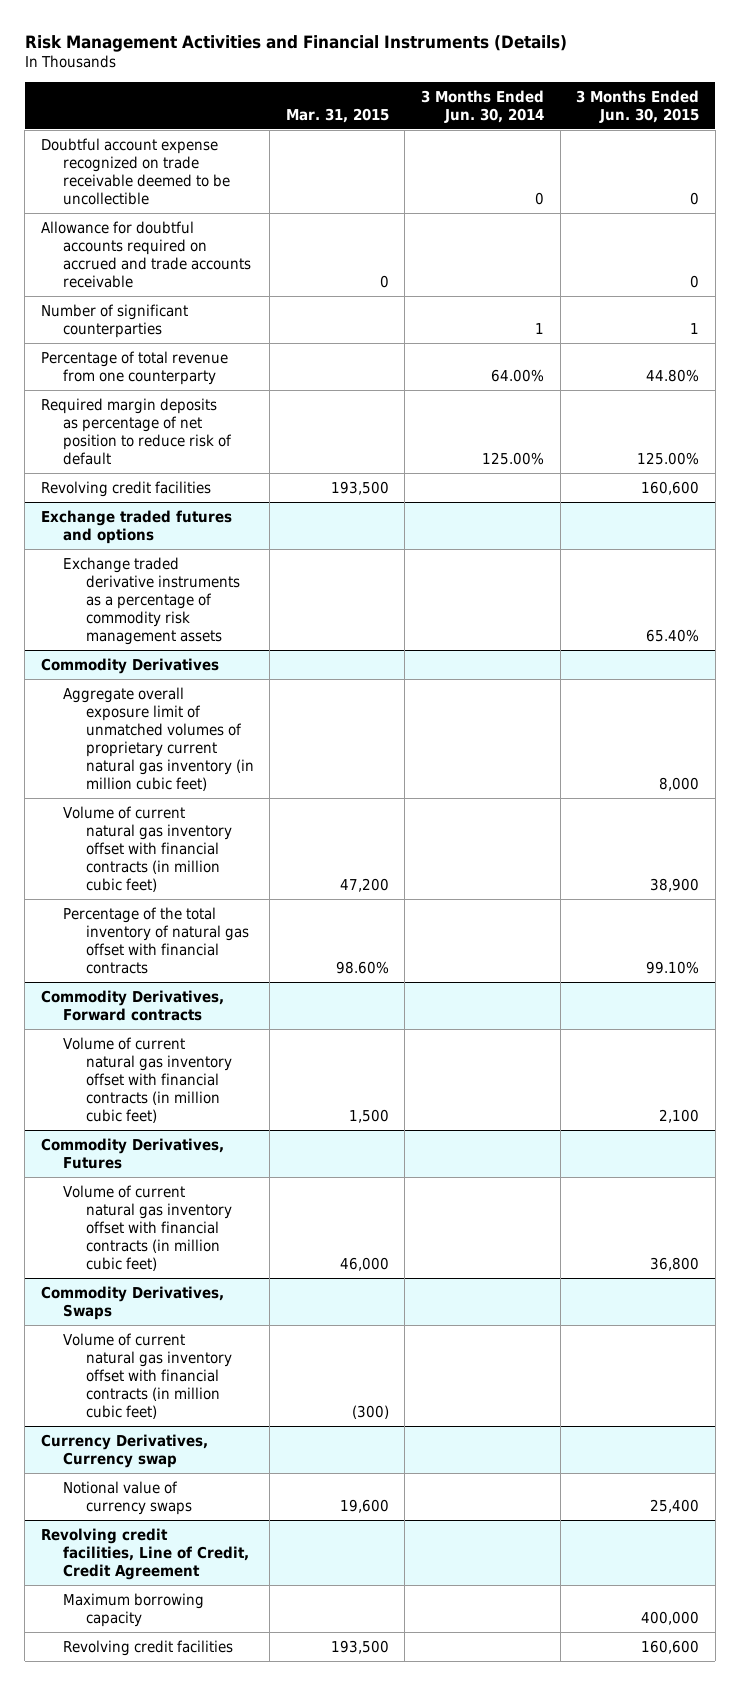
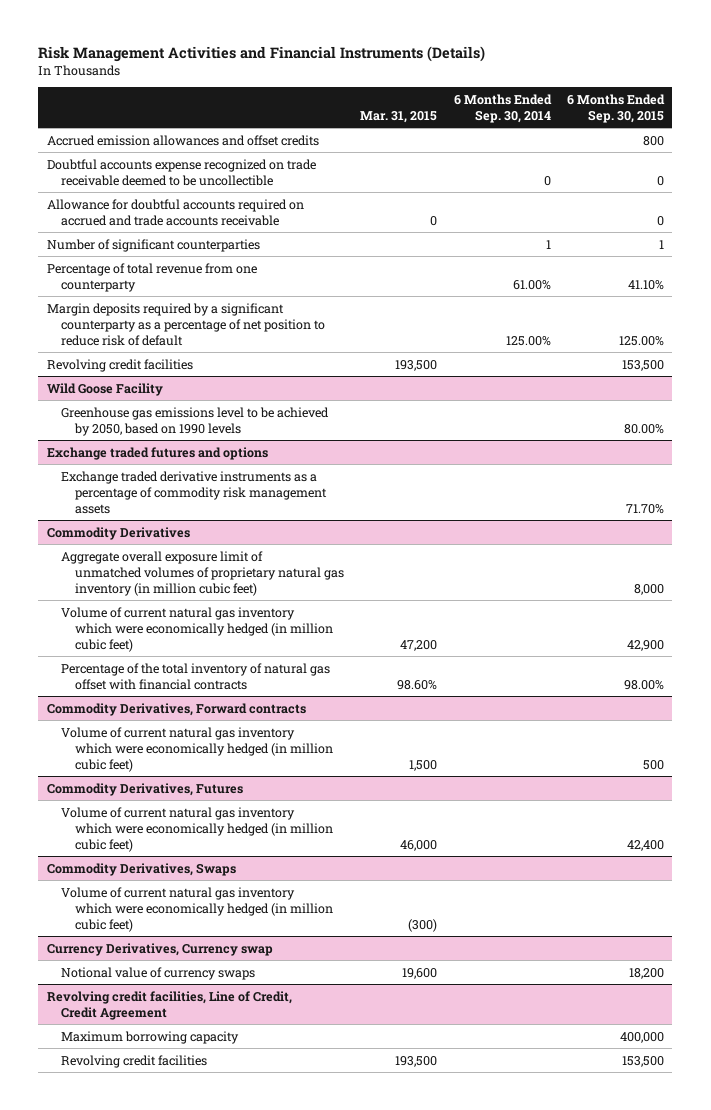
[420,89,544,123] 3 Months Ended Jun. 30, 2014 -> none
[576,89,700,123] 3 Months Ended Jun. 30, 2015 -> none
none -> [453,93,552,123] 6 Months Ended Sep. 30, 2014
none -> [567,93,666,123] 6 Months Ended Sep. 30, 2015
none -> [46,134,319,146] Accrued emission allowances and offset credits
[41,137,231,205] Doubtful account expense recognized on trade receivable deemed to be uncollectible -> [46,158,316,186] Doubtful accounts expense recognized on trade receivable deemed to be uncollectible
[41,397,233,465] Required margin deposits as percentage of net position to reduce risk of default -> [46,302,325,346] Margin deposits required by a significant counterparty as a percentage of net position to reduce risk of default
none -> [46,382,163,396] Wild Goose Facility
none -> [60,406,329,436] Greenhouse gas emissions level to be achieved by 2050, based on 1990 levels
[63,686,254,791] Aggregate overall exposure limit of unmatched volumes of proprietary current natural gas inventory (in million cubic feet) -> [60,550,344,596] Aggregate overall exposure limit of unmatched volumes of proprietary natural gas inventory (in million cubic feet)
[63,805,232,892] Volume of current natural gas inventory offset with financial contracts (in million cubic feet) -> [60,606,333,652] Volume of current natural gas inventory which were economically hedged (in million cubic feet)
[63,1036,232,1123] Volume of current natural gas inventory offset with financial contracts (in million cubic feet) -> [60,726,333,772] Volume of current natural gas inventory which were economically hedged (in million cubic feet)
[63,1184,232,1271] Volume of current natural gas inventory offset with financial contracts (in million cubic feet) -> [60,806,333,852] Volume of current natural gas inventory which were economically hedged (in million cubic feet)
[63,1332,232,1419] Volume of current natural gas inventory offset with financial contracts (in million cubic feet) -> [60,886,333,932] Volume of current natural gas inventory which were economically hedged (in million cubic feet)

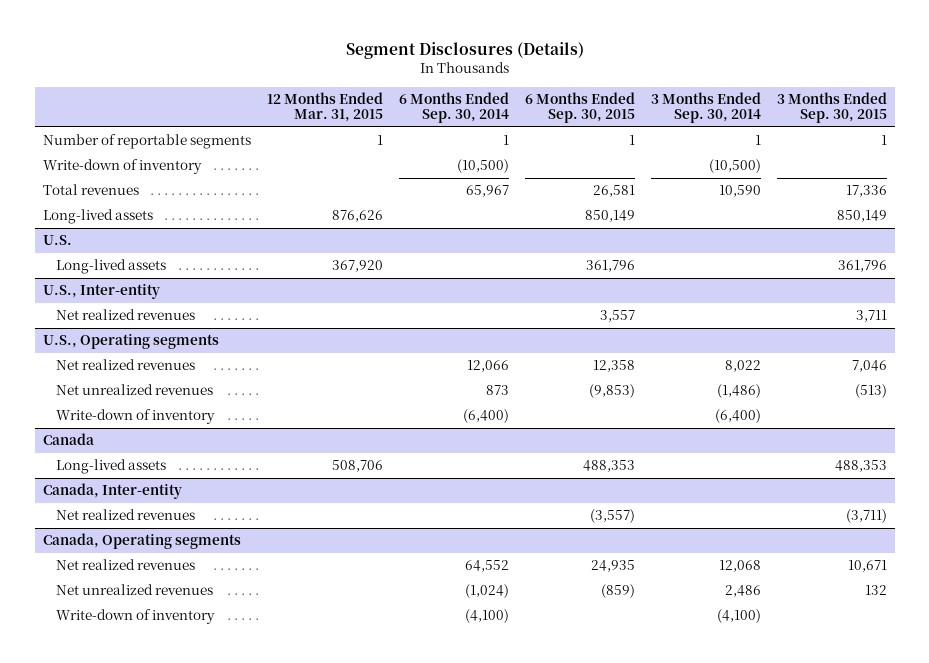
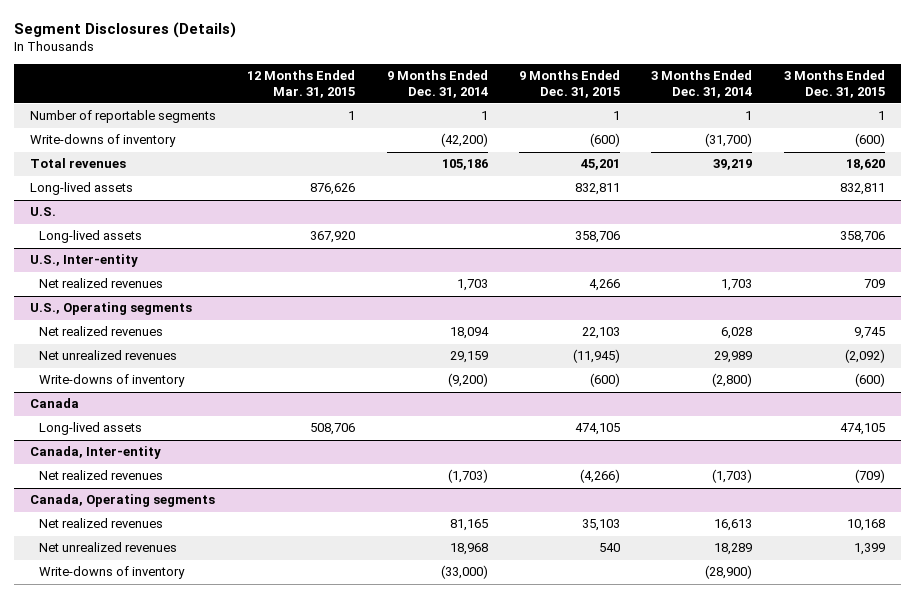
[398,91,509,124] 6 Months Ended Sep. 30, 2014 -> none
[524,91,635,124] 6 Months Ended Sep. 30, 2015 -> none
[650,91,761,124] 3 Months Ended Sep. 30, 2014 -> none
[776,91,887,124] 3 Months Ended Sep. 30, 2015 -> none
none -> [386,70,488,98] 9 Months Ended Dec. 31, 2014
none -> [518,70,620,98] 9 Months Ended Dec. 31, 2015
none -> [651,70,753,98] 3 Months Ended Dec. 31, 2014
none -> [783,70,885,98] 3 Months Ended Dec. 31, 2015
[42,159,202,175] Write-down of inventory -> [29,134,176,148] Write-downs of inventory
[55,409,215,425] Write-down of inventory -> [38,374,185,388] Write-downs of inventory
[55,609,215,625] Write-down of inventory -> [38,566,185,580] Write-downs of inventory

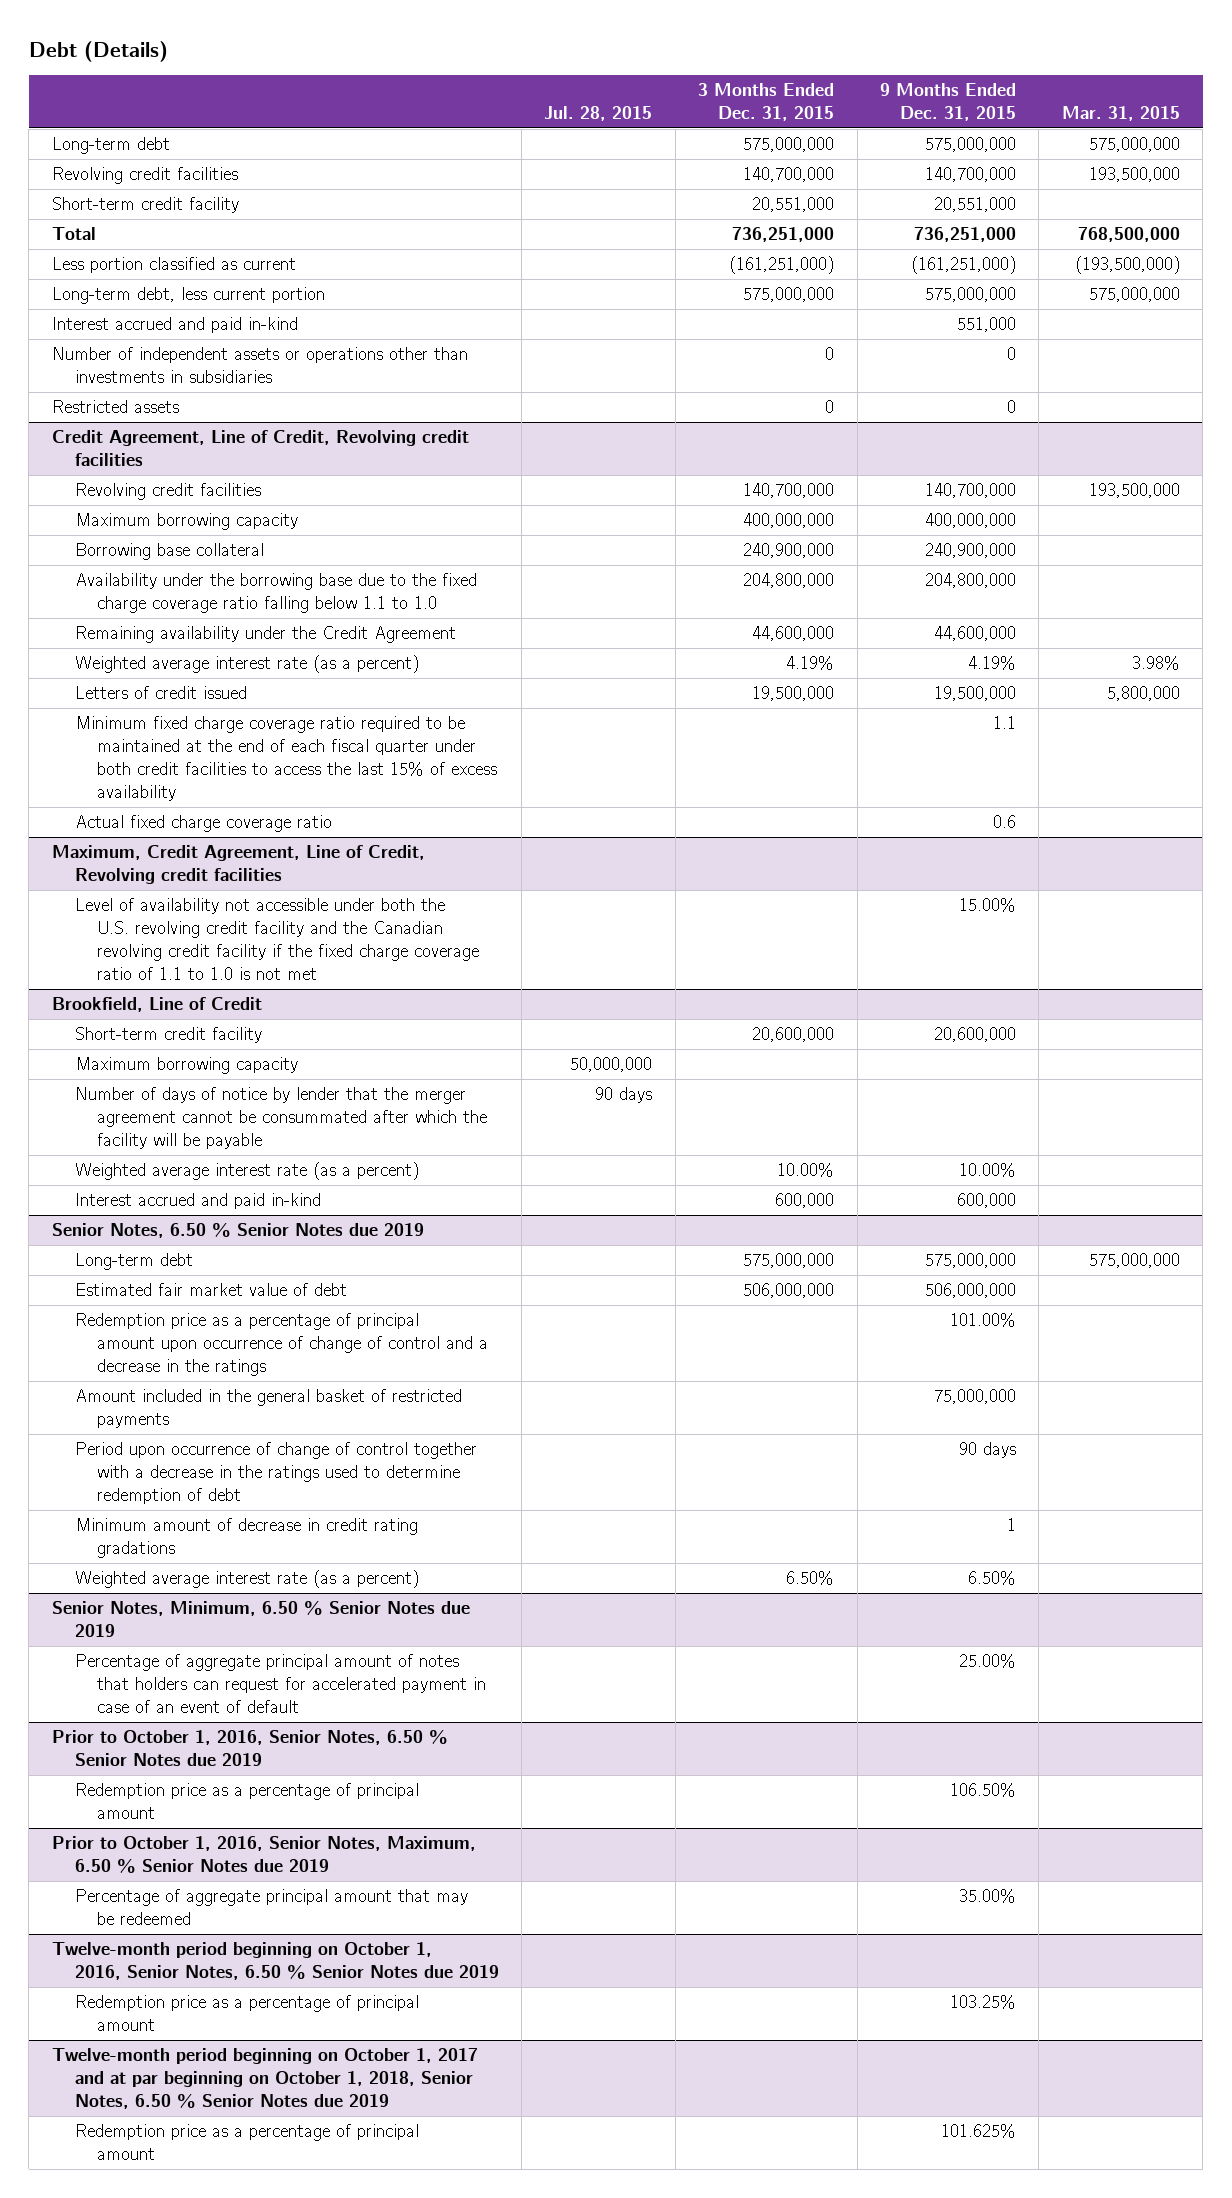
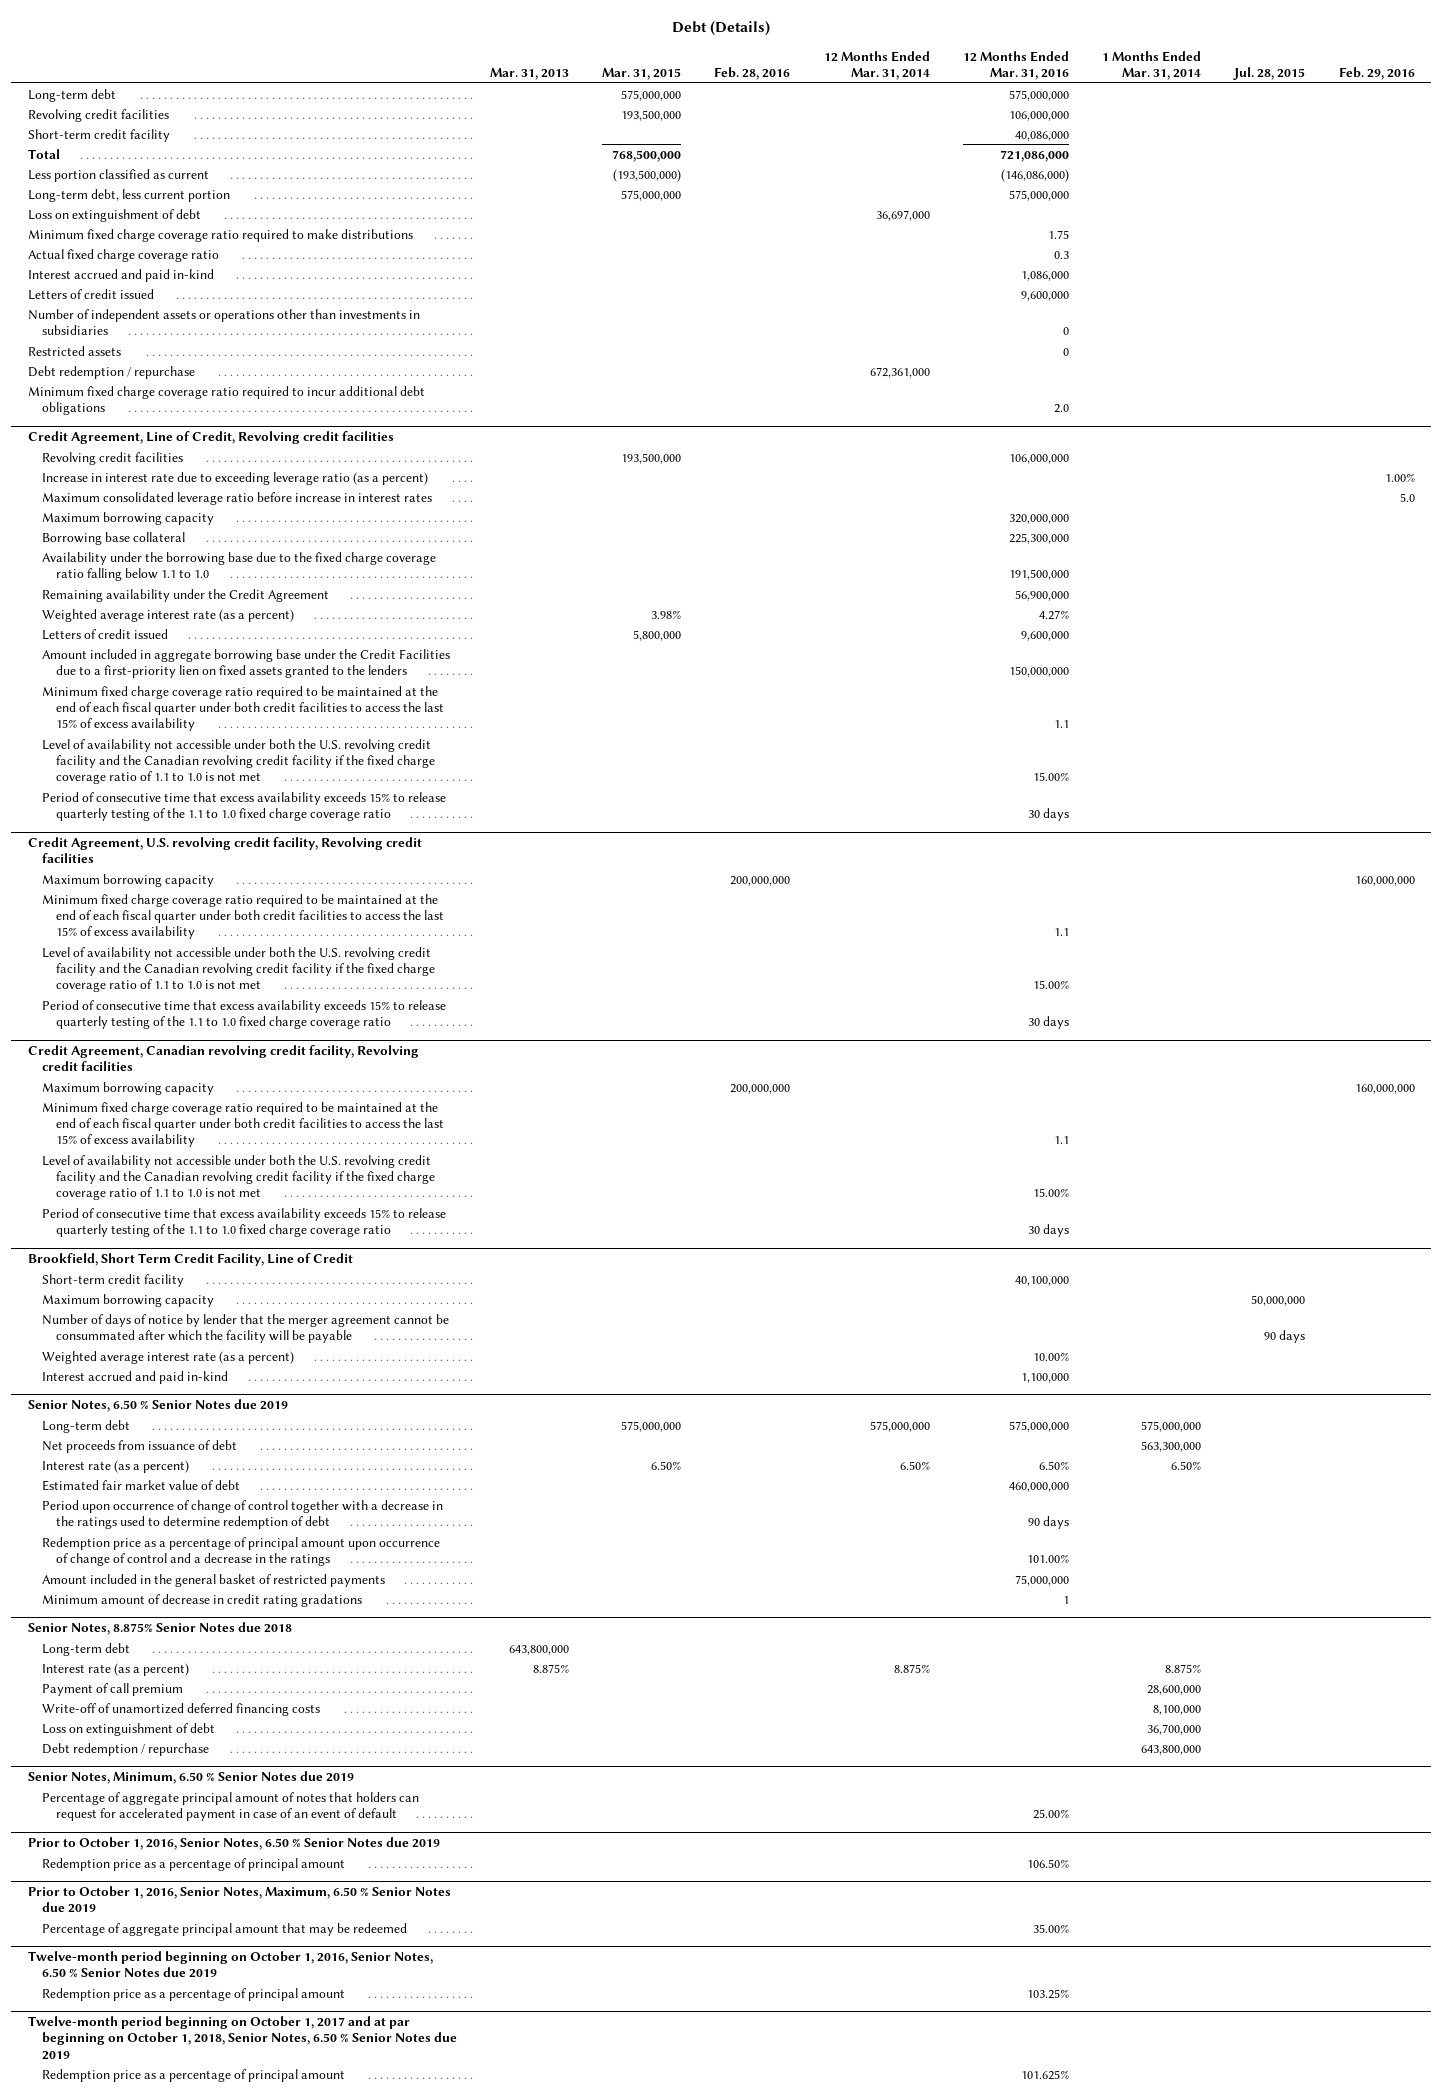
[698,83,835,121] 3 Months Ended Dec. 31, 2015 -> none
[880,83,1017,121] 9 Months Ended Dec. 31, 2015 -> none
none -> [489,67,569,80] Mar. 31, 2013
none -> [714,66,791,80] Feb. 28, 2016
none -> [823,50,930,80] 12 Months Ended Mar. 31, 2014
none -> [962,50,1069,80] 12 Months Ended Mar. 31, 2016
none -> [1102,50,1202,80] 1 Months Ended Mar. 31, 2014
none -> [1338,66,1415,80] Feb. 29, 2016
none -> [27,208,201,222] Loss on extinguishment of debt
none -> [27,228,413,242] Minimum fixed charge coverage ratio required to make distributions
none -> [27,248,219,262] Actual fixed charge coverage ratio
none -> [27,288,154,300] Letters of credit issued
none -> [27,365,195,379] Debt redemption / repurchase
none -> [27,385,425,416] Minimum fixed charge coverage ratio required to incur additional debt obligations
none -> [41,471,428,485] Increase in interest rate due to exceeding leverage ratio (as a percent)
none -> [41,491,432,505] Maximum consolidated leverage ratio before increase in interest rates
none -> [41,648,450,679] Amount included in aggregate borrowing base under the Credit Facilities due to a first-priority lien on fixed assets granted to the lenders
[74,815,332,833] Actual fixed charge coverage ratio -> none
[51,845,425,885] Maximum, Credit Agreement, Line of Credit, Revolving credit facilities -> none
[74,898,480,980] Level of availability not accessible under both the U.S. revolving credit facility and the Canadian revolving credit facility if the fixed charge coverage ratio of 1.1 to 1.0 is not met -> none
none -> [41,738,435,785] Level of availability not accessible under both the U.S. revolving credit facility and the Canadian revolving credit facility if the fixed charge coverage ratio of 1.1 to 1.0 is not met
none -> [41,791,446,822] Period of consecutive time that excess availability exceeds 15% to release quarterly testing of the 1.1 to 1.0 fixed charge coverage ratio
none -> [27,836,422,864] Credit Agreement, U.S. revolving credit facility, Revolving credit facilities
none -> [41,873,214,887] Maximum borrowing capacity
none -> [41,893,444,940] Minimum fixed charge coverage ratio required to be maintained at the end of each fiscal quarter under both credit facilities to access the last 15% of excess availability
none -> [41,946,435,993] Level of availability not accessible under both the U.S. revolving credit facility and the Canadian revolving credit facility if the fixed charge coverage ratio of 1.1 to 1.0 is not met
none -> [41,999,446,1030] Period of consecutive time that excess availability exceeds 15% to release quarterly testing of the 1.1 to 1.0 fixed charge coverage ratio
none -> [27,1044,419,1072] Credit Agreement, Canadian revolving credit facility, Revolving credit facilities
none -> [41,1081,214,1095] Maximum borrowing capacity
none -> [41,1101,444,1148] Minimum fixed charge coverage ratio required to be maintained at the end of each fiscal quarter under both credit facilities to access the last 15% of excess availability
none -> [41,1154,435,1201] Level of availability not accessible under both the U.S. revolving credit facility and the Canadian revolving credit facility if the fixed charge coverage ratio of 1.1 to 1.0 is not met
none -> [41,1207,446,1238] Period of consecutive time that excess availability exceeds 15% to release quarterly testing of the 1.1 to 1.0 fixed charge coverage ratio
[51,997,262,1013] Brookfield, Line of Credit -> [27,1252,353,1266] Brookfield, Short Term Credit Facility, Line of Credit
none -> [41,1439,237,1453] Net proceeds from issuance of debt
none -> [41,1459,189,1473] Interest rate (as a percent)
[74,1442,477,1504] Period upon occurrence of change of control together with a decrease in the ratings used to determine redemption of debt -> [41,1499,443,1530] Period upon occurrence of change of control together with a decrease in the ratings used to determine redemption of debt
[74,1570,419,1589] Weighted average interest rate (as a percent) -> none
none -> [27,1621,292,1635] Senior Notes, 8.875% Senior Notes due 2018
none -> [41,1642,130,1656] Long-term debt
none -> [41,1662,189,1676] Interest rate (as a percent)
none -> [41,1682,183,1696] Payment of call premium
none -> [41,1702,320,1716] Write-off of unamortized deferred financing costs
none -> [41,1722,215,1736] Loss on extinguishment of debt
none -> [41,1742,209,1756] Debt redemption / repurchase

